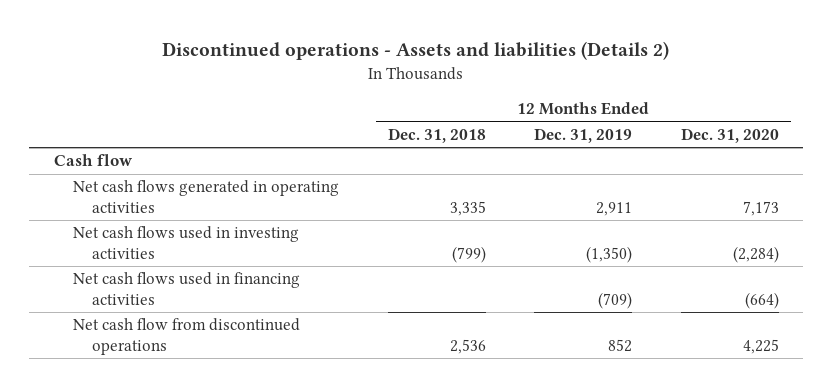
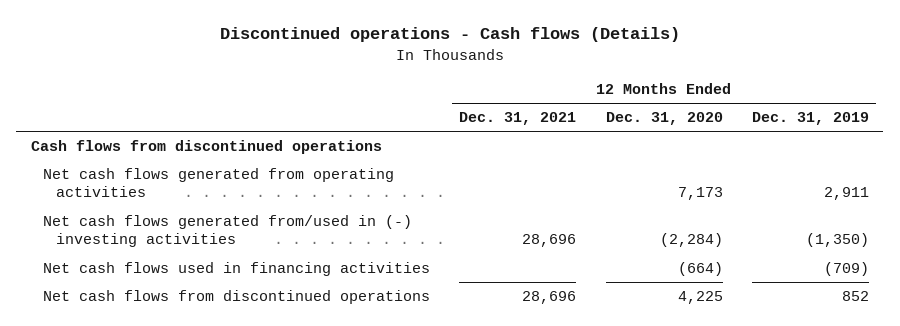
[162,40,670,60] Discontinued operations - Assets and liabilities (Details 2) -> [219,27,680,43] Discontinued operations - Cash flows (Details)
[387,127,486,143] Dec. 31, 2018 -> none
none -> [459,112,577,126] Dec. 31, 2021
[53,154,133,167] Cash flow -> [30,140,382,155] Cash flows from discontinued operations
[73,180,340,214] Net cash flows generated in operating activities -> [43,168,395,198] Net cash flows generated from operating activities
[73,226,300,260] Net cash flows used in investing activities -> [43,215,413,248] Net cash flows generated from/used in (-) investing activities
[73,318,301,356] Net cash flow from discontinued operations -> [43,290,431,305] Net cash flows from discontinued operations

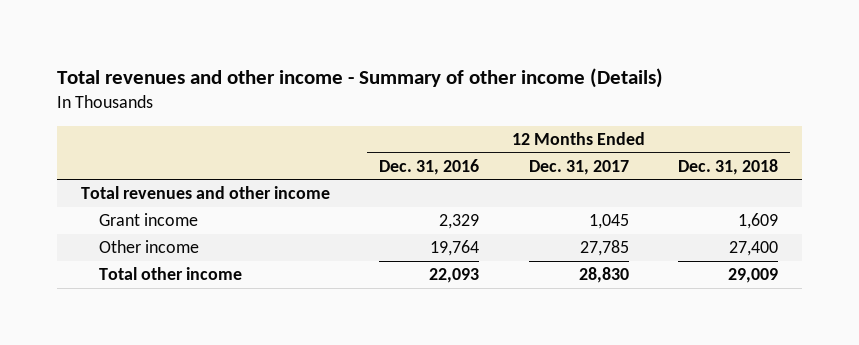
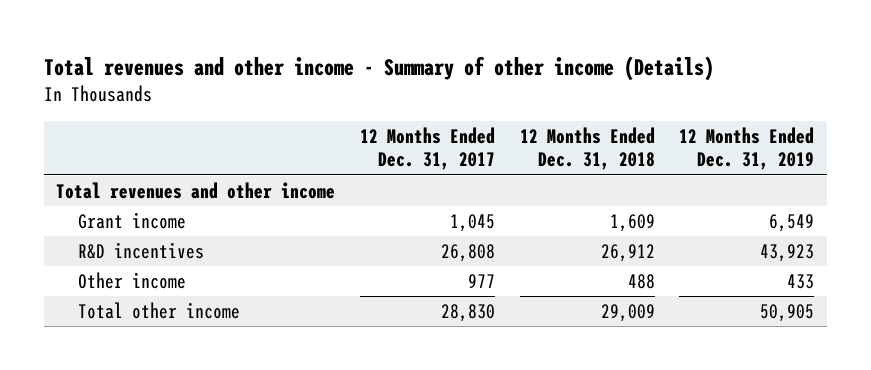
[379,158,480,175] Dec. 31, 2016 -> none
none -> [679,126,815,171] 12 Months Ended Dec. 31, 2019
none -> [78,241,205,259] R&D incentives
[579,240,629,257] 27,785 -> [468,273,496,288] 977
[728,241,778,257] 27,400 -> [627,273,655,289] 488

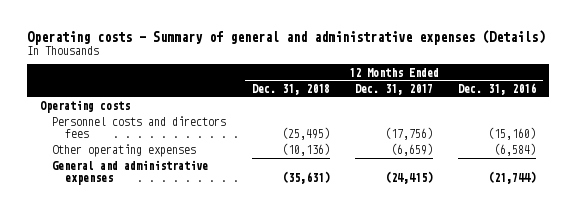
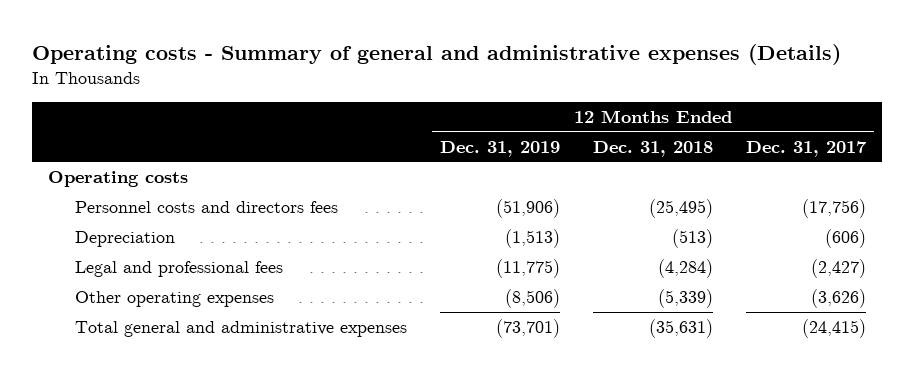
[458,82,537,95] Dec. 31, 2016 -> none
none -> [440,140,561,157] Dec. 31, 2019
none -> [75,231,176,248] Depreciation
none -> [75,261,284,278] Legal and professional fees
[281,143,330,157] (10,136) -> [657,289,713,309] (5,339)
[390,143,433,157] (6,659) -> [810,289,866,309] (3,626)
[52,160,209,186] General and administrative expenses -> [75,321,408,338] Total general and administrative expenses

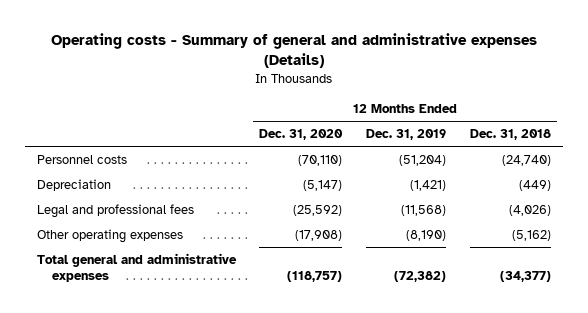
[745,140,867,157] Dec. 31, 2017 -> none
none -> [259,129,344,141] Dec. 31, 2020
[48,171,189,188] Operating costs -> none
[75,201,339,214] Personnel costs and directors fees -> none
none -> [36,154,127,164] Personnel costs
[505,229,561,249] (1,513) -> [410,179,447,191] (1,421)
[671,229,713,249] (513) -> [518,179,551,191] (449)
[496,259,561,279] (11,775) -> [401,204,447,216] (11,568)
[657,259,713,279] (4,284) -> [508,204,551,216] (4,026)
[505,289,561,309] (8,506) -> [406,229,447,241] (8,190)
[657,289,713,309] (5,339) -> [511,229,551,241] (5,162)
[496,319,561,339] (73,701) -> [394,271,447,283] (72,382)
[648,319,713,339] (35,631) -> [499,271,551,283] (34,377)

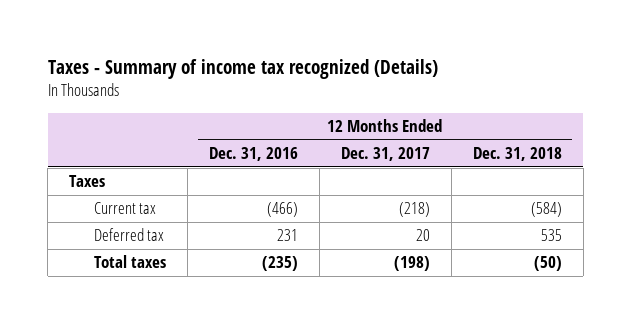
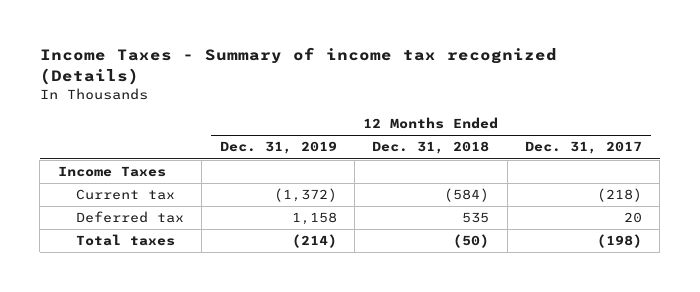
[47,58,438,79] Taxes - Summary of income tax recognized (Details) -> [39,47,557,85] Income Taxes - Summary of income tax recognized (Details)
[208,147,298,162] Dec. 31, 2016 -> none
none -> [219,141,337,155] Dec. 31, 2019
[69,175,106,188] Taxes -> [57,166,166,178] Income Taxes

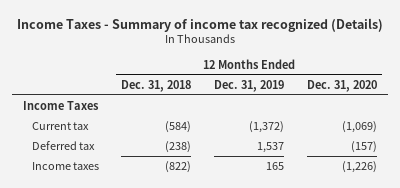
[524,141,642,155] Dec. 31, 2017 -> none
none -> [306,79,377,92] Dec. 31, 2020
[291,212,337,226] 1,158 -> [257,142,285,154] 1,537
[462,212,490,224] 535 -> [165,141,192,154] (238)
[76,234,176,247] Total taxes -> [31,162,99,171] Income taxes
[291,234,337,249] (214) -> [266,162,285,171] 165
[453,234,490,249] (50) -> [165,161,192,174] (822)

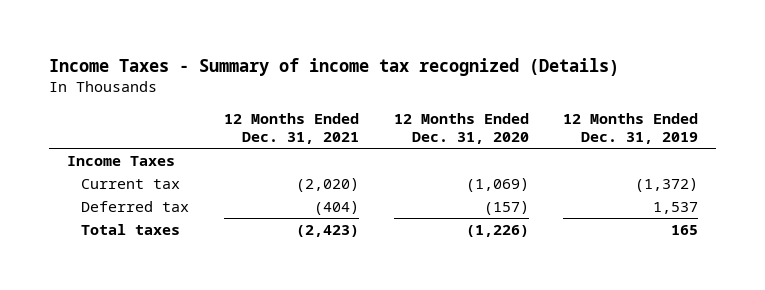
[121,79,192,92] Dec. 31, 2018 -> none
none -> [223,113,359,145] 12 Months Ended Dec. 31, 2021
[31,162,99,171] Income taxes -> [81,223,181,235] Total taxes

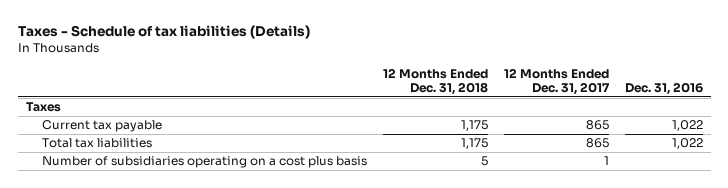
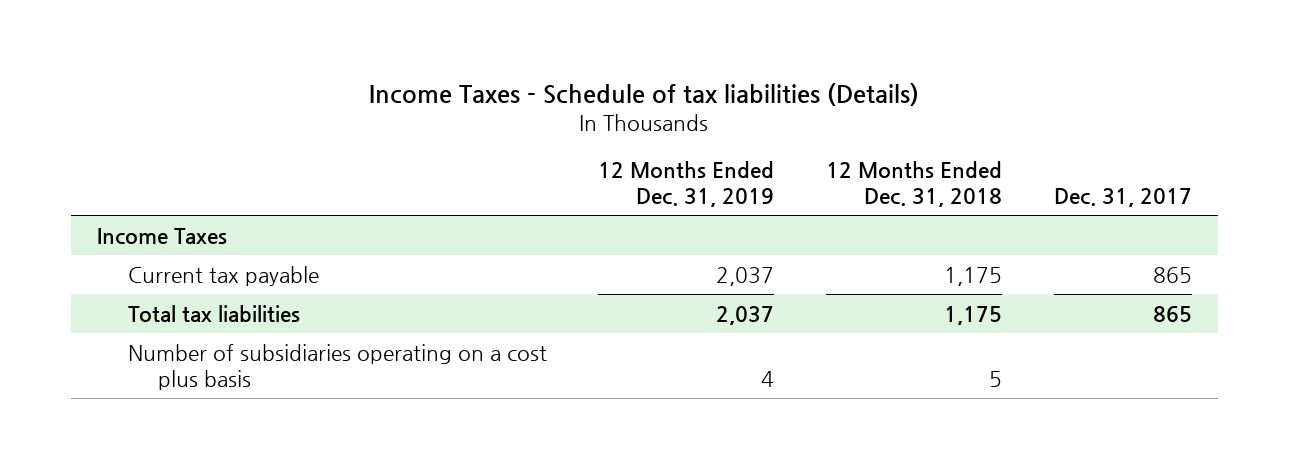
[17,25,310,40] Taxes - Schedule of tax liabilities (Details) -> [369,83,920,107] Income Taxes - Schedule of tax liabilities (Details)
[503,67,610,96] 12 Months Ended Dec. 31, 2017 -> none
[624,82,703,96] Dec. 31, 2016 -> none
none -> [598,160,775,207] 12 Months Ended Dec. 31, 2019
none -> [1054,187,1193,207] Dec. 31, 2017
[25,102,61,113] Taxes -> [96,227,227,245] Income Taxes

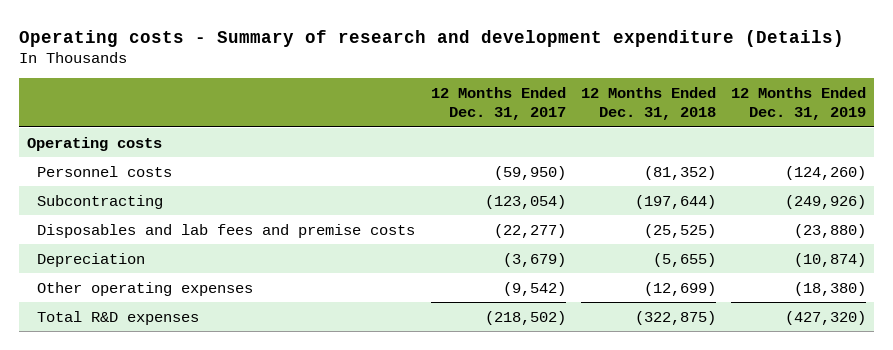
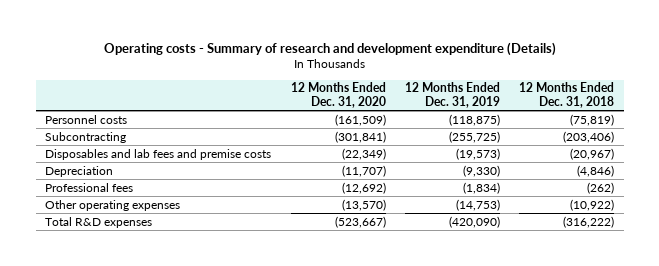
[430,87,566,121] 12 Months Ended Dec. 31, 2017 -> none
none -> [290,82,386,108] 12 Months Ended Dec. 31, 2020
[26,136,162,151] Operating costs -> none
[643,165,716,180] (81,352) -> [569,113,614,126] (75,819)
[785,165,867,180] (124,260) -> [448,113,500,126] (118,875)
[634,194,716,209] (197,644) -> [562,130,614,143] (203,406)
[785,194,867,209] (249,926) -> [448,130,500,143] (255,725)
[643,223,716,238] (25,525) -> [569,147,614,160] (20,967)
[794,223,867,238] (23,880) -> [455,147,500,160] (19,573)
[652,252,716,267] (5,655) -> [576,164,614,177] (4,846)
[794,252,867,267] (10,874) -> [462,164,500,177] (9,330)
none -> [45,182,134,192] Professional fees
[643,281,716,296] (12,699) -> [569,198,614,211] (10,922)
[794,281,867,296] (18,380) -> [455,198,500,211] (14,753)
[634,310,716,325] (322,875) -> [562,215,614,228] (316,222)
[785,310,867,325] (427,320) -> [448,215,500,228] (420,090)

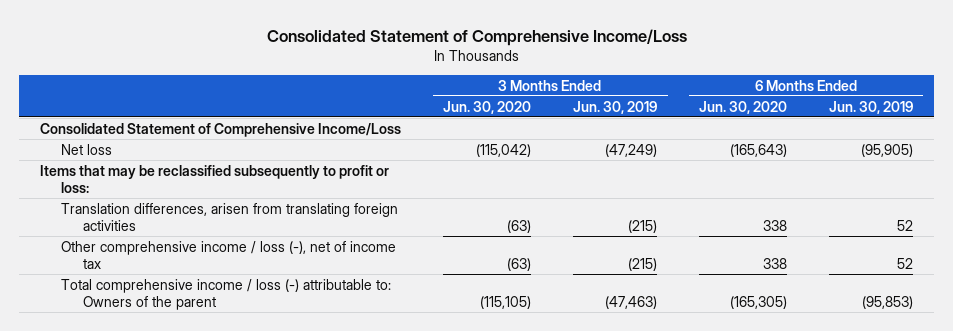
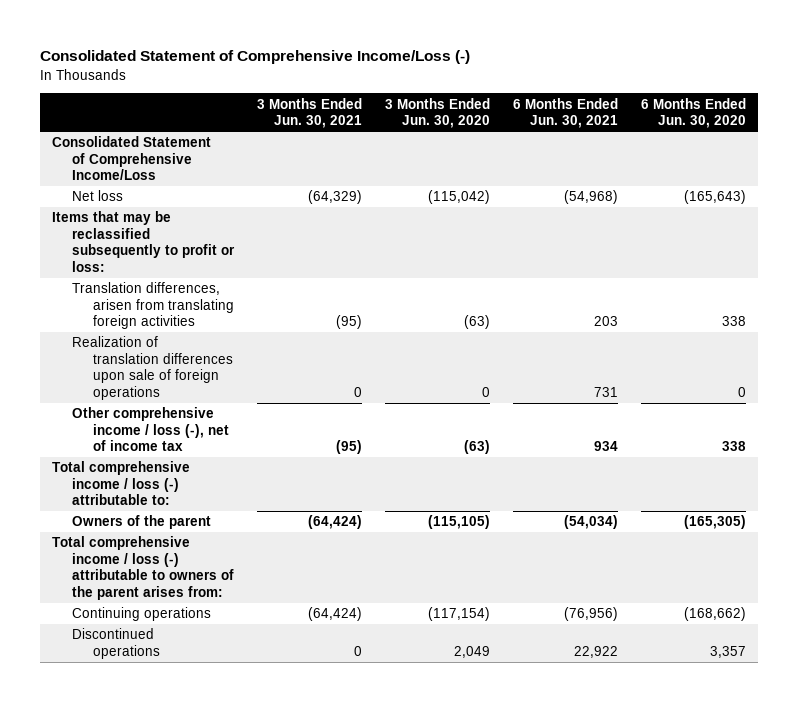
[266,28,687,46] Consolidated Statement of Comprehensive Income/Loss -> [40,50,471,65] Consolidated Statement of Comprehensive Income/Loss (-)
[573,100,658,114] Jun. 30, 2019 -> none
[828,100,913,114] Jun. 30, 2019 -> none
none -> [257,97,363,129] 3 Months Ended Jun. 30, 2021
none -> [513,97,619,129] 6 Months Ended Jun. 30, 2021
none -> [72,336,234,400] Realization of translation differences upon sale of foreign operations
none -> [51,461,190,506] Total comprehensive income / loss (-) attributable to:
[61,278,392,310] Total comprehensive income / loss (-) attributable to: Owners of the parent -> [72,515,212,530] Owners of the parent
none -> [51,536,235,600] Total comprehensive income / loss (-) attributable to owners of the parent arises from:
none -> [72,607,212,622] Continuing operations
none -> [72,628,161,659] Discontinued operations

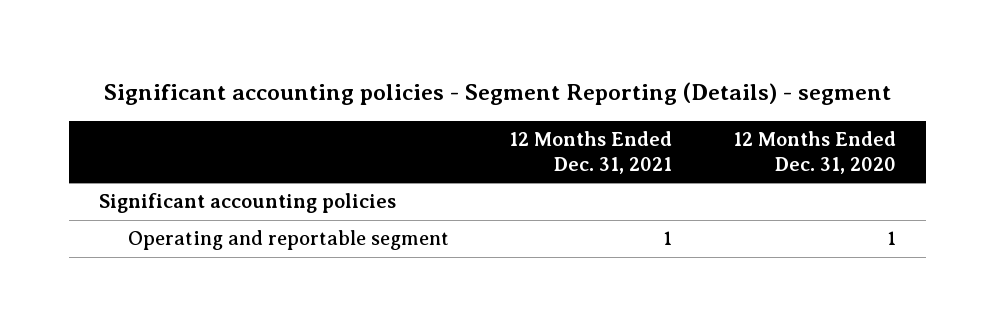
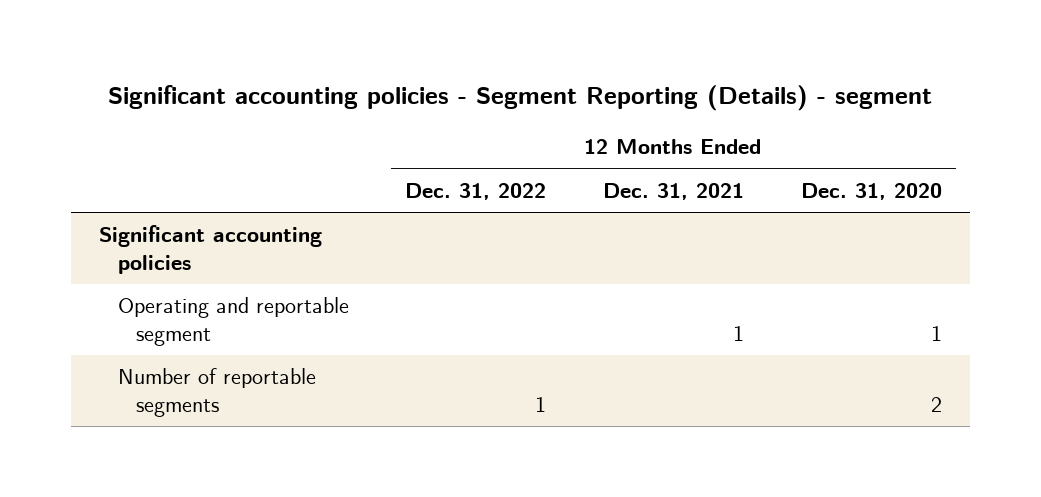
none -> [405,183,547,201] Dec. 31, 2022
none -> [117,368,316,417] Number of reportable segments

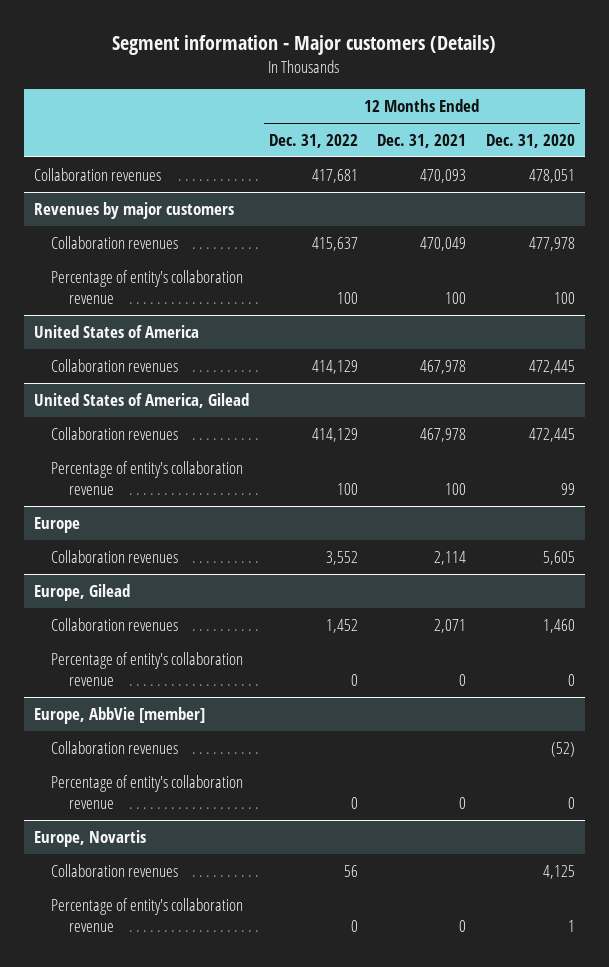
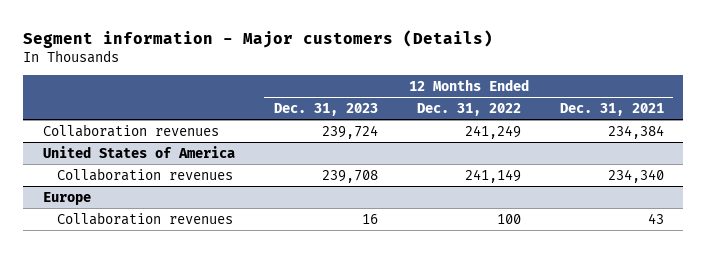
[486,133,576,148] Dec. 31, 2020 -> none
none -> [273,102,378,116] Dec. 31, 2023
[33,201,234,219] Revenues by major customers -> none
[51,235,179,249] Collaboration revenues -> none
[51,269,244,305] Percentage of entity's collaboration revenue -> none
[311,168,358,183] 417,681 -> [464,124,521,139] 241,249
[420,168,467,183] 470,093 -> [607,124,664,139] 234,384
[33,392,249,408] United States of America, Gilead -> none
[51,426,179,440] Collaboration revenues -> none
[51,460,244,496] Percentage of entity's collaboration revenue -> none
[311,359,358,374] 414,129 -> [464,168,521,183] 241,149
[420,359,467,374] 467,978 -> [607,168,664,183] 234,340
[33,583,130,601] Europe, Gilead -> none
[51,617,179,631] Collaboration revenues -> none
[51,651,244,687] Percentage of entity's collaboration revenue -> none
[33,706,205,724] Europe, AbbVie [member] -> none
[51,740,179,754] Collaboration revenues -> none
[51,774,244,810] Percentage of entity's collaboration revenue -> none
[33,829,146,847] Europe, Novartis -> none
[51,863,179,877] Collaboration revenues -> none
[51,897,244,933] Percentage of entity's collaboration revenue -> none
[325,550,358,565] 3,552 -> [496,213,521,224] 100
[434,550,467,565] 2,114 -> [647,212,664,224] 43

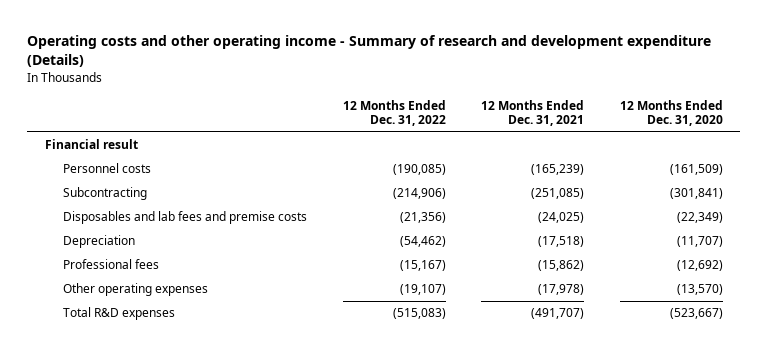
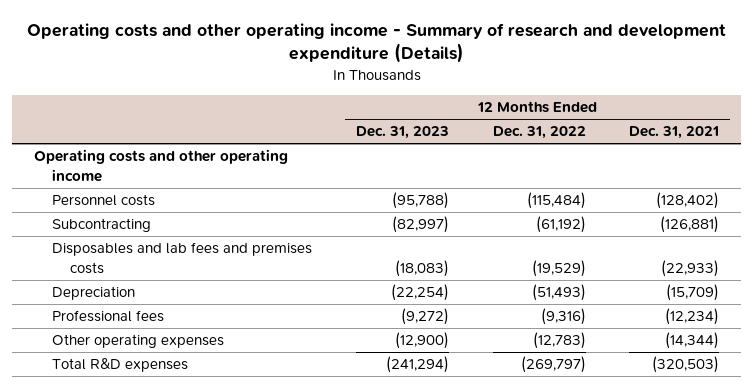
[619,100,723,127] 12 Months Ended Dec. 31, 2020 -> none
none -> [356,126,450,140] Dec. 31, 2023
[44,139,138,150] Financial result -> none
none -> [34,149,289,182] Operating costs and other operating income
[392,164,446,176] (190,085) -> [526,192,586,210] (115,484)
[531,164,585,176] (165,239) -> [656,192,720,210] (128,402)
[392,188,446,200] (214,906) -> [535,216,586,234] (61,192)
[531,188,585,200] (251,085) -> [660,216,720,234] (126,881)
[63,211,308,225] Disposables and lab fees and premise costs -> [52,242,313,274] Disposables and lab fees and premises costs
[399,212,446,224] (21,356) -> [531,259,586,277] (19,529)
[538,212,585,224] (24,025) -> [661,259,720,277] (22,933)
[399,236,446,248] (54,462) -> [531,284,586,302] (51,493)
[538,236,585,248] (17,518) -> [666,284,720,302] (15,709)
[399,260,446,272] (15,167) -> [540,308,586,326] (9,316)
[538,260,585,272] (15,862) -> [665,308,720,326] (12,234)
[399,284,446,296] (19,107) -> [532,332,586,350] (12,783)
[538,284,585,296] (17,978) -> [665,332,720,350] (14,344)
[392,308,446,320] (515,083) -> [520,356,586,374] (269,797)
[531,308,585,320] (491,707) -> [652,356,720,374] (320,503)

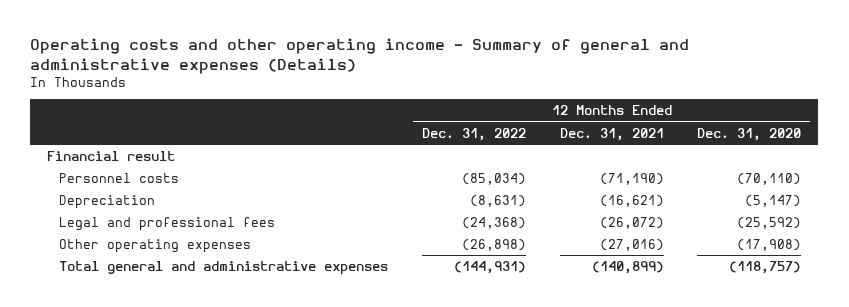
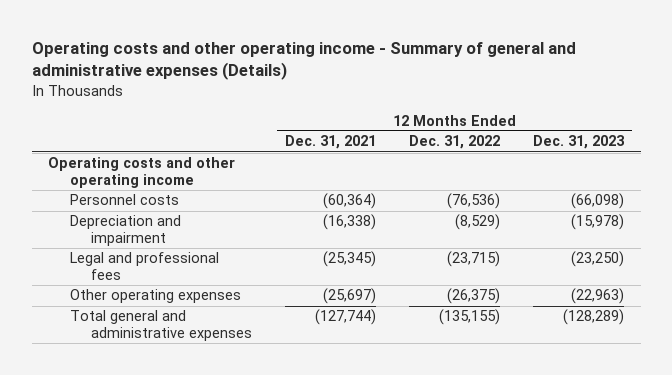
[697,127,802,141] Dec. 31, 2020 -> none
none -> [533,135,626,150] Dec. 31, 2023
[47,150,176,161] Financial result -> none
none -> [48,157,236,189] Operating costs and other operating income
[461,172,526,185] (85,034) -> [447,193,501,210] (76,536)
[599,172,664,185] (71,190) -> [323,193,377,210] (60,364)
[58,194,155,209] Depreciation -> [69,215,181,247] Depreciation and impairment
[469,194,526,207] (8,631) -> [455,214,501,231] (8,529)
[599,194,664,207] (16,621) -> [323,214,377,231] (16,338)
[461,216,526,229] (24,368) -> [447,251,501,268] (23,715)
[599,216,664,229] (26,072) -> [323,251,377,268] (25,345)
[461,238,526,251] (26,898) -> [447,288,501,305] (26,375)
[599,238,664,251] (27,016) -> [323,288,377,305] (25,697)
[453,260,526,274] (144,931) -> [439,309,501,326] (135,155)
[591,260,664,274] (140,899) -> [315,309,377,326] (127,744)

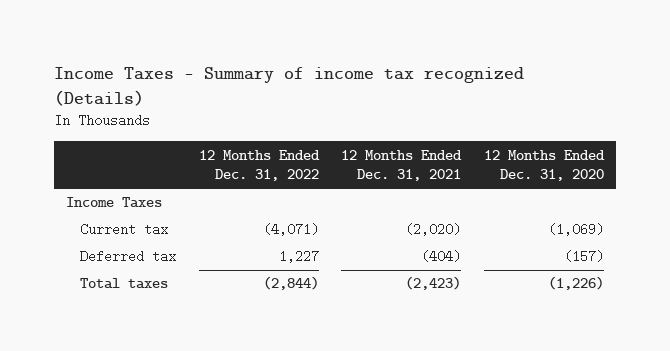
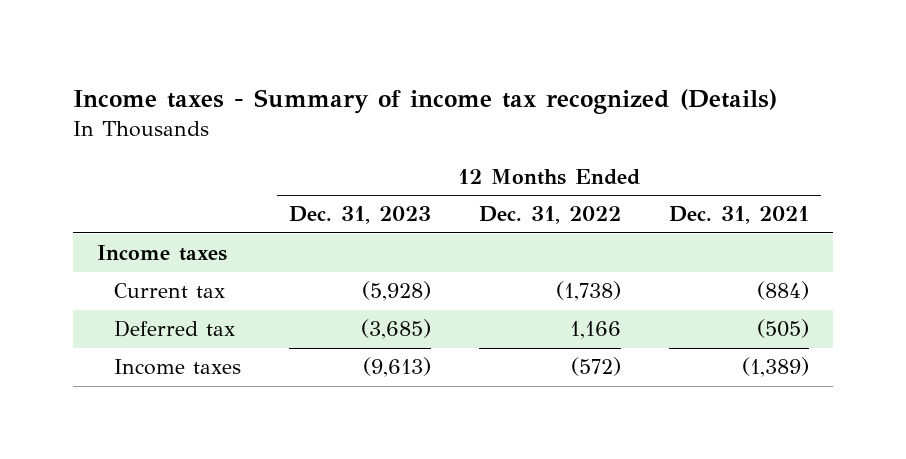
[54,67,525,106] Income Taxes - Summary of income tax recognized (Details) -> [73,88,778,114] Income taxes - Summary of income tax recognized (Details)
[484,149,606,182] 12 Months Ended Dec. 31, 2020 -> none
none -> [289,206,432,225] Dec. 31, 2023
[65,197,162,209] Income Taxes -> [97,245,228,262] Income taxes
[262,223,319,237] (4,071) -> [556,281,622,302] (1,738)
[405,223,462,237] (2,020) -> [757,281,810,301] (884)
[278,250,319,264] 1,227 -> [570,321,622,340] 1,166
[421,250,462,264] (404) -> [757,319,810,339] (505)
[79,278,168,290] Total taxes -> [114,359,242,376] Income taxes
[262,276,319,291] (2,844) -> [571,357,622,377] (572)
[405,276,462,291] (2,423) -> [742,357,810,378] (1,389)

